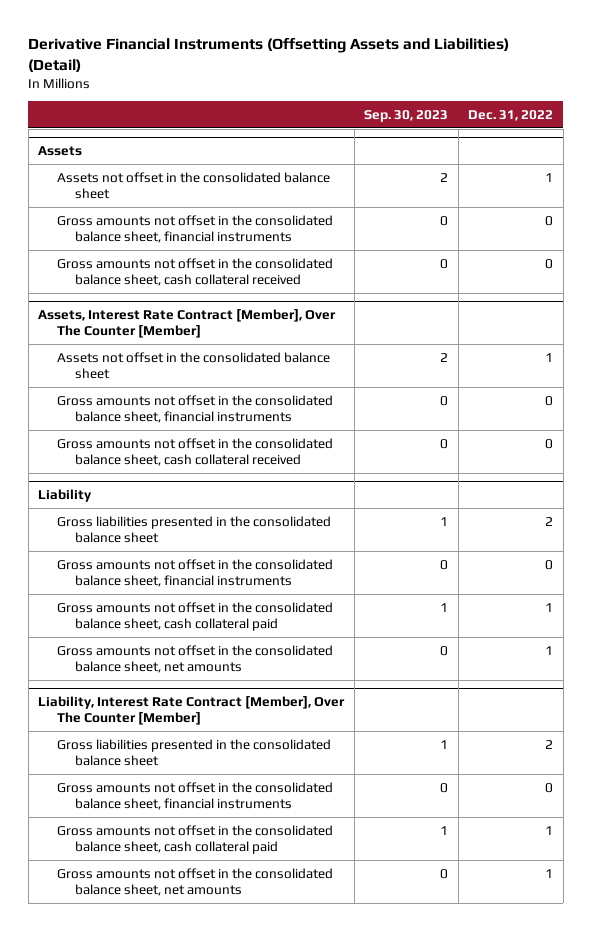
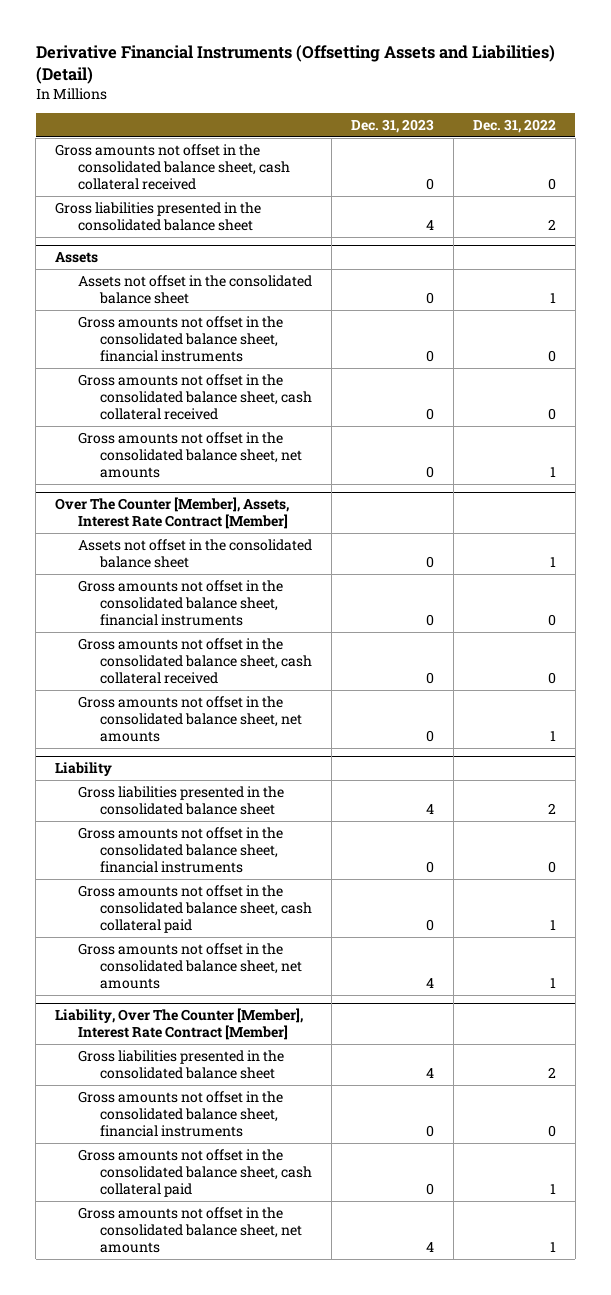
[364,109,449,122] Sep. 30, 2023 -> none
none -> [351,118,435,133] Dec. 31, 2023
none -> [55,144,290,190] Gross amounts not offset in the consolidated balance sheet, cash collateral received
none -> [55,202,262,231] Gross liabilities presented in the consolidated balance sheet
none -> [77,432,303,478] Gross amounts not offset in the consolidated balance sheet, net amounts
[38,308,337,339] Assets, Interest Rate Contract [Member], Over The Counter [Member] -> [55,497,290,530] Over The Counter [Member], Assets, Interest Rate Contract [Member]
none -> [77,696,303,742] Gross amounts not offset in the consolidated balance sheet, net amounts
[38,695,346,726] Liability, Interest Rate Contract [Member], Over The Counter [Member] -> [55,1008,304,1041] Liability, Over The Counter [Member], Interest Rate Contract [Member]

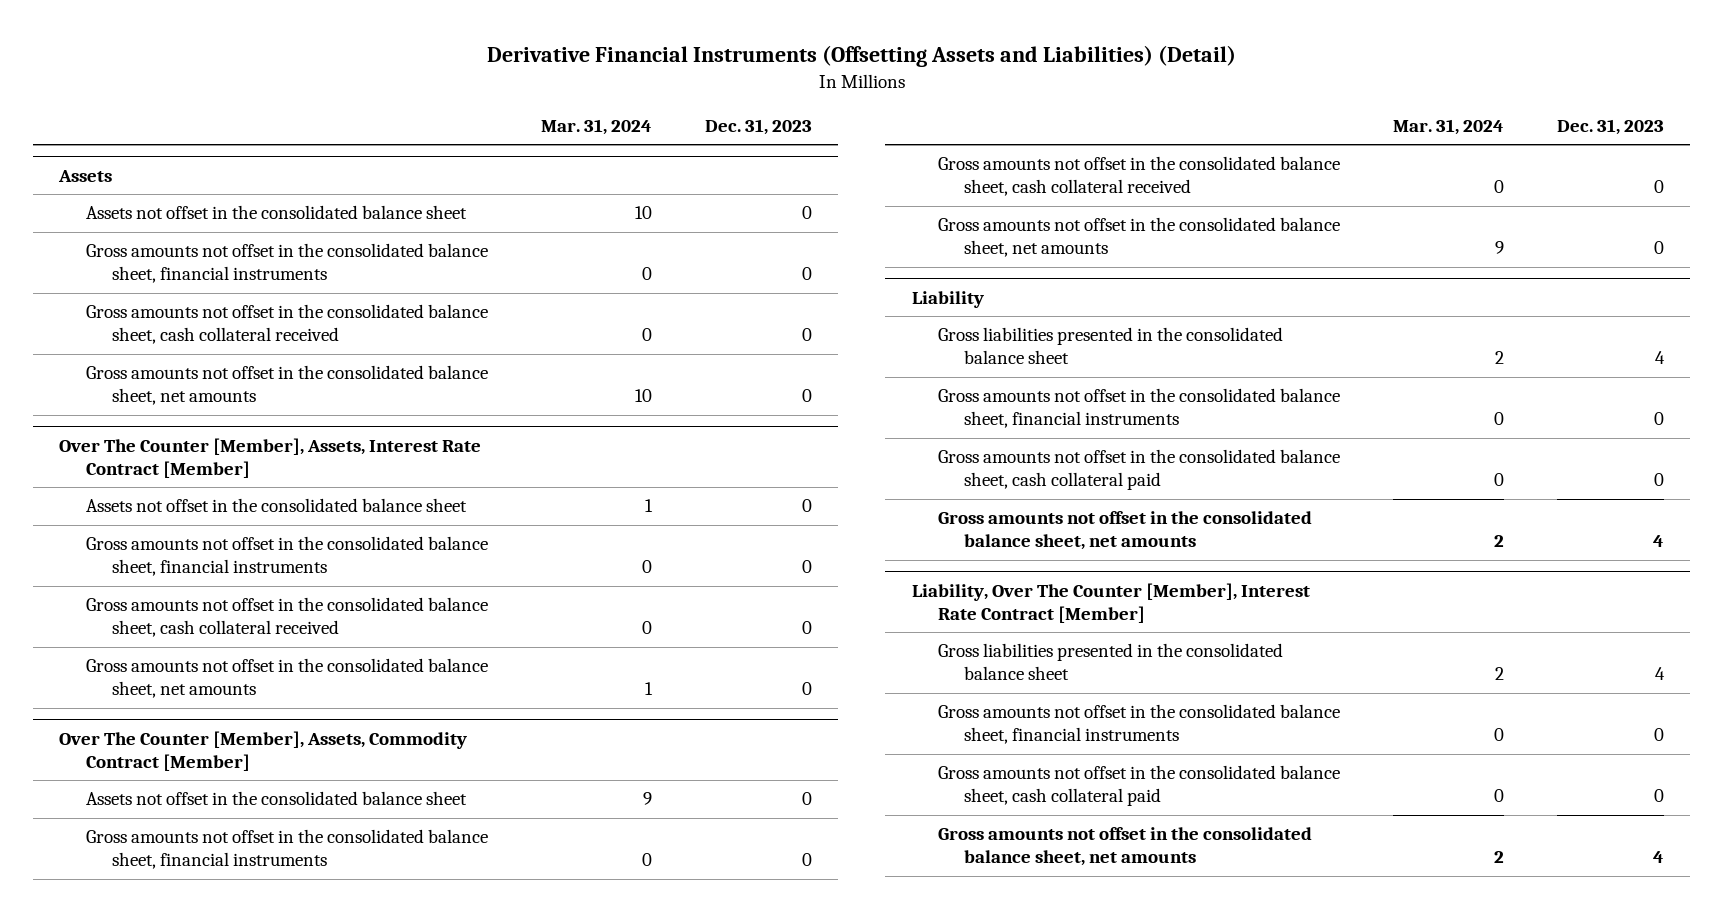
[473,118,557,133] Dec. 31, 2022 -> none
none -> [540,118,652,135] Mar. 31, 2024
[55,144,290,190] Gross amounts not offset in the consolidated balance sheet, cash collateral received -> none
[55,202,262,231] Gross liabilities presented in the consolidated balance sheet -> none
none -> [59,730,468,771] Over The Counter [Member], Assets, Commodity Contract [Member]
none -> [85,791,467,806] Assets not offset in the consolidated balance sheet
none -> [85,829,488,870] Gross amounts not offset in the consolidated balance sheet, financial instruments
none -> [938,156,1341,197] Gross amounts not offset in the consolidated balance sheet, cash collateral received
none -> [938,217,1341,258] Gross amounts not offset in the consolidated balance sheet, net amounts

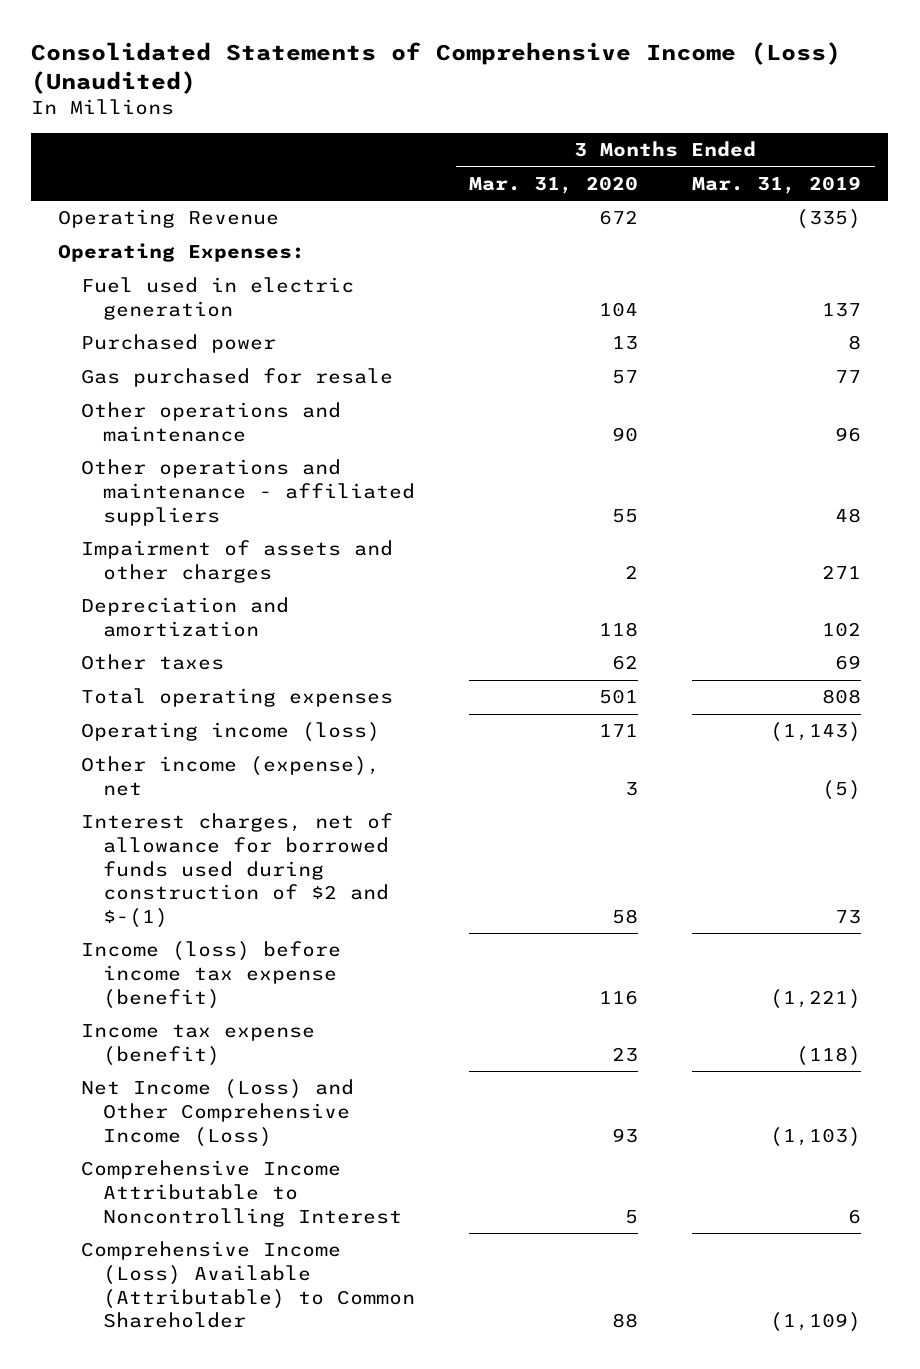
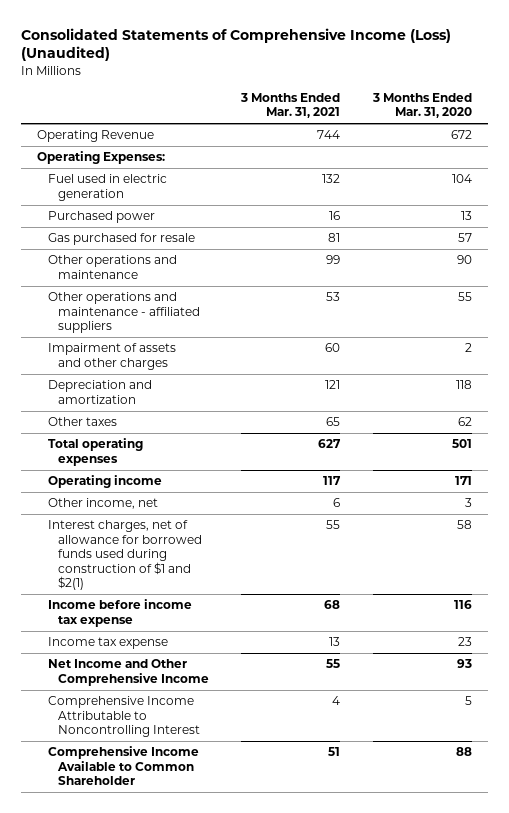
[692,175,862,194] Mar. 31, 2019 -> none
none -> [240,92,341,119] 3 Months Ended Mar. 31, 2021
[80,722,380,743] Operating income (loss) -> [47,475,162,489] Operating income
[80,756,380,797] Other income (expense), net -> [47,498,158,510] Other income, net
[80,813,393,928] Interest charges, net of allowance for borrowed funds used during construction of $2 and $-(1) -> [47,520,202,591] Interest charges, net of allowance for borrowed funds used during construction of $1 and $2(1)
[80,941,341,1009] Income (loss) before income tax expense (benefit) -> [47,599,192,627] Income before income tax expense
[80,1024,315,1067] Income tax expense (benefit) -> [47,637,168,650] Income tax expense
[80,1079,354,1147] Net Income (Loss) and Other Comprehensive Income (Loss) -> [47,659,209,686] Net Income and Other Comprehensive Income
[80,1241,416,1329] Comprehensive Income (Loss) Available (Attributable) to Common Shareholder -> [47,746,199,786] Comprehensive Income Available to Common Shareholder

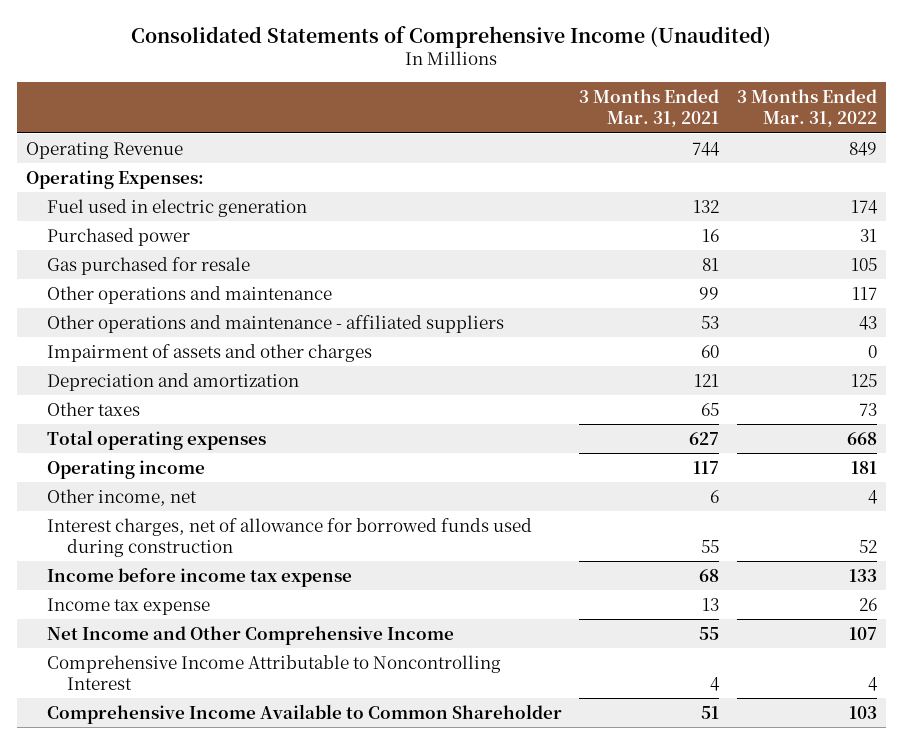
[21,27,452,62] Consolidated Statements of Comprehensive Income (Loss) (Unaudited) -> [131,25,772,48] Consolidated Statements of Comprehensive Income (Unaudited)
[371,92,472,119] 3 Months Ended Mar. 31, 2020 -> none
none -> [737,88,878,127] 3 Months Ended Mar. 31, 2022
[47,520,202,591] Interest charges, net of allowance for borrowed funds used during construction of $1 and $2(1) -> [46,517,532,557] Interest charges, net of allowance for borrowed funds used during construction

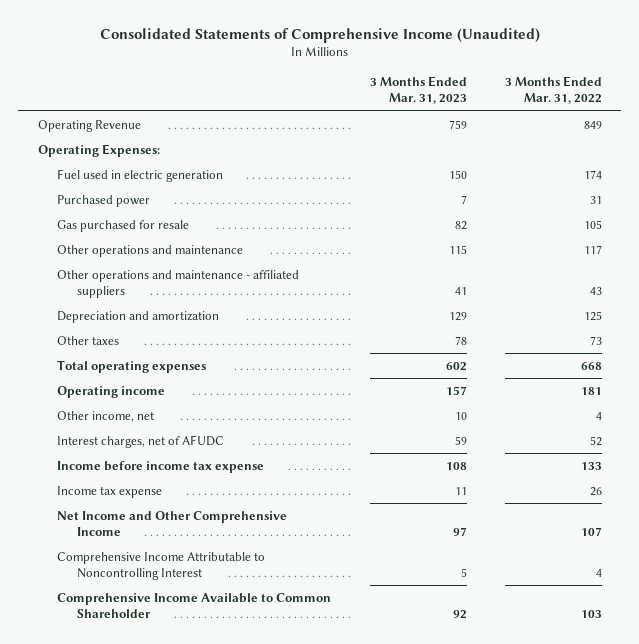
[579,88,720,127] 3 Months Ended Mar. 31, 2021 -> none
none -> [369,75,467,105] 3 Months Ended Mar. 31, 2023
[46,343,372,362] Impairment of assets and other charges -> none
[46,517,532,557] Interest charges, net of allowance for borrowed funds used during construction -> [57,434,225,448] Interest charges, net of AFUDC

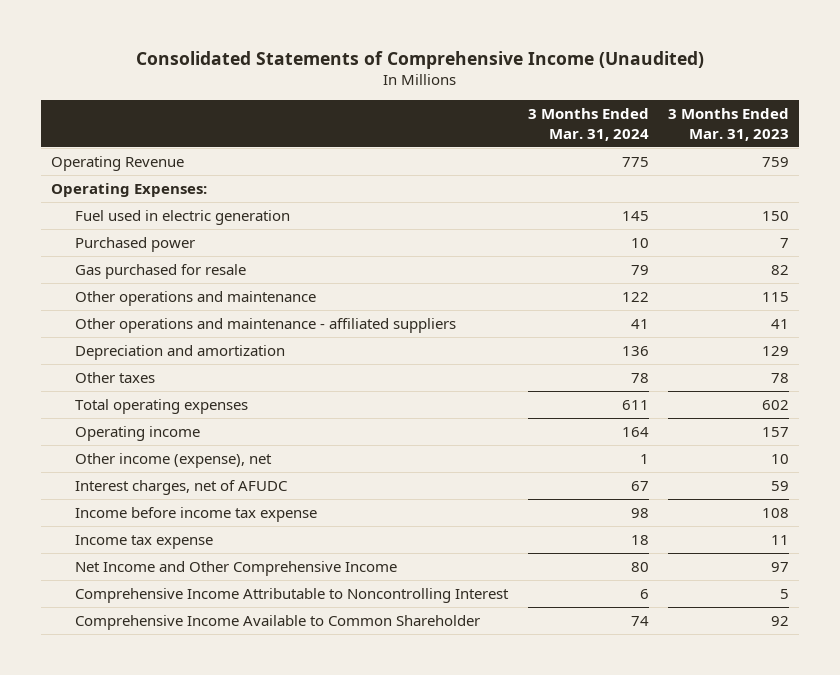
[504,75,602,105] 3 Months Ended Mar. 31, 2022 -> none
none -> [527,108,649,141] 3 Months Ended Mar. 31, 2024
[57,410,155,422] Other income, net -> [74,452,272,468] Other income (expense), net

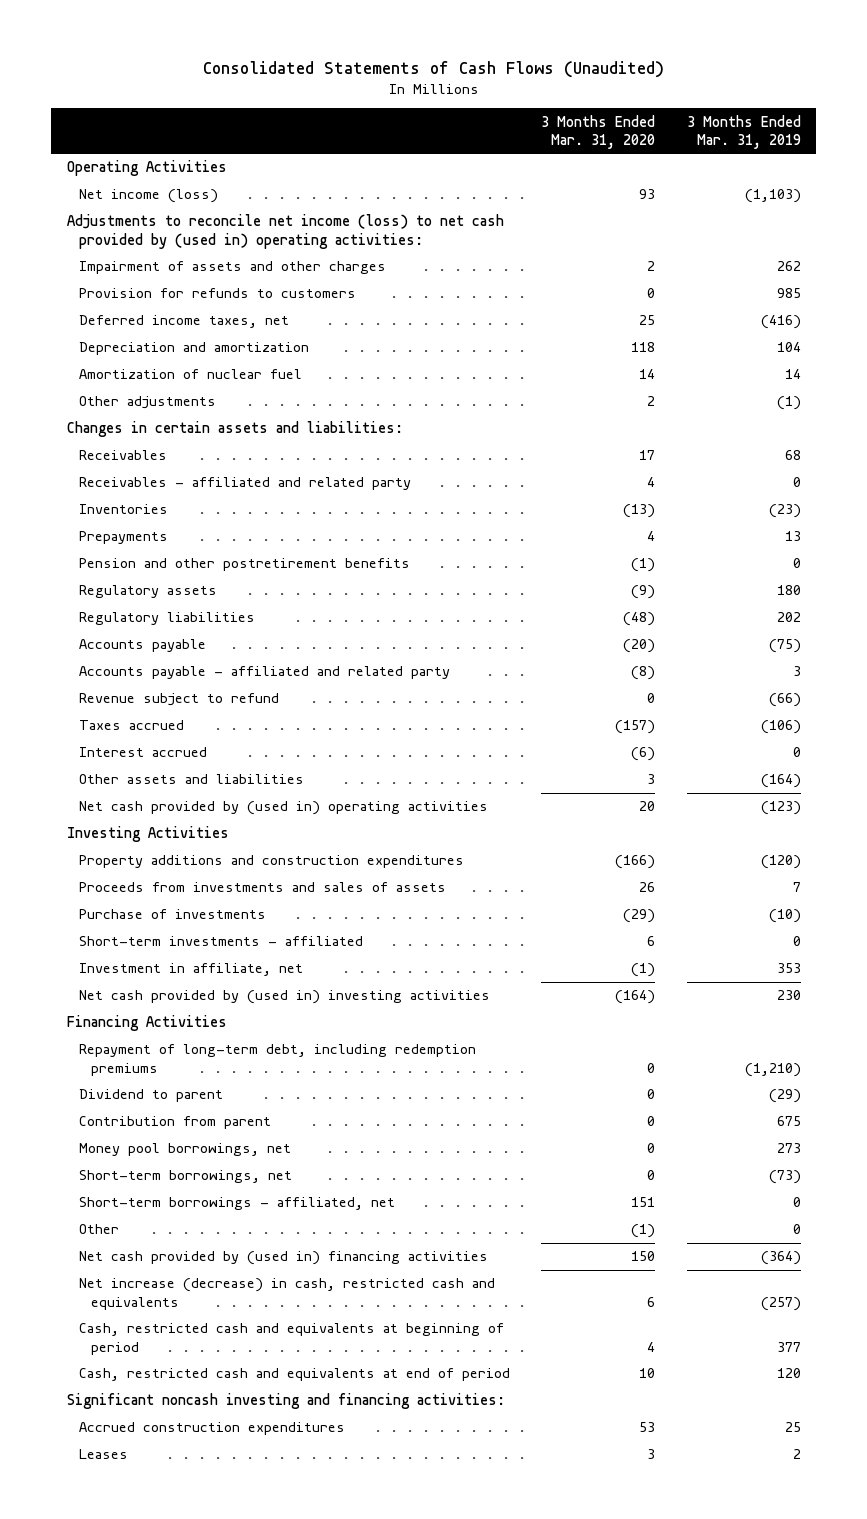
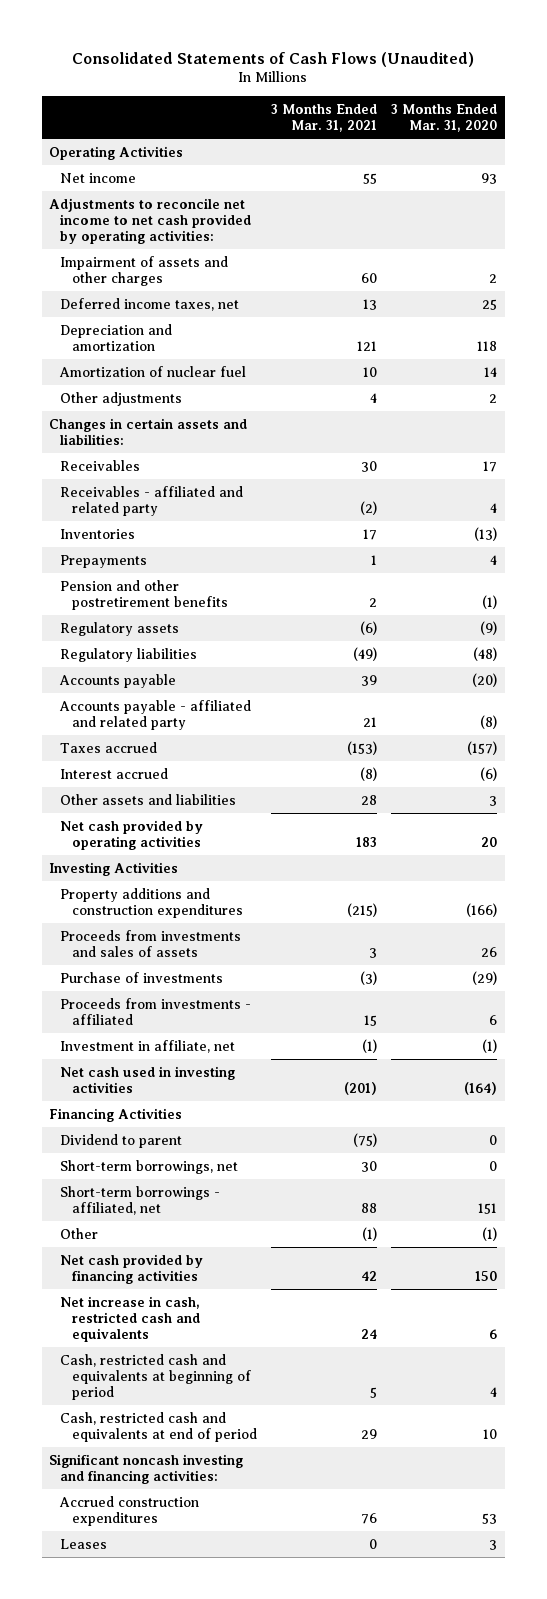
[686,114,801,150] 3 Months Ended Mar. 31, 2019 -> none
none -> [270,103,377,132] 3 Months Ended Mar. 31, 2021
[78,189,218,204] Net income (loss) -> [60,172,137,183] Net income
[66,214,504,249] Adjustments to reconcile net income (loss) to net cash provided by (used in) operating activities: -> [49,197,252,244] Adjustments to reconcile net income to net cash provided by operating activities:
[78,288,356,299] Provision for refunds to customers -> none
[78,693,279,707] Revenue subject to refund -> none
[78,801,488,816] Net cash provided by (used in) operating activities -> [60,819,204,850] Net cash provided by operating activities
[78,936,363,947] Short-term investments - affiliated -> none
none -> [60,997,252,1025] Proceeds from investments - affiliated
[78,990,490,1005] Net cash provided by (used in) investing activities -> [60,1065,236,1093] Net cash used in investing activities
[78,1044,476,1076] Repayment of long-term debt, including redemption premiums -> none
[78,1116,271,1130] Contribution from parent -> none
[78,1143,291,1157] Money pool borrowings, net -> none
[78,1251,488,1266] Net cash provided by (used in) financing activities -> [60,1253,204,1284] Net cash provided by financing activities
[78,1278,495,1310] Net increase (decrease) in cash, restricted cash and equivalents -> [60,1295,201,1342] Net increase in cash, restricted cash and equivalents

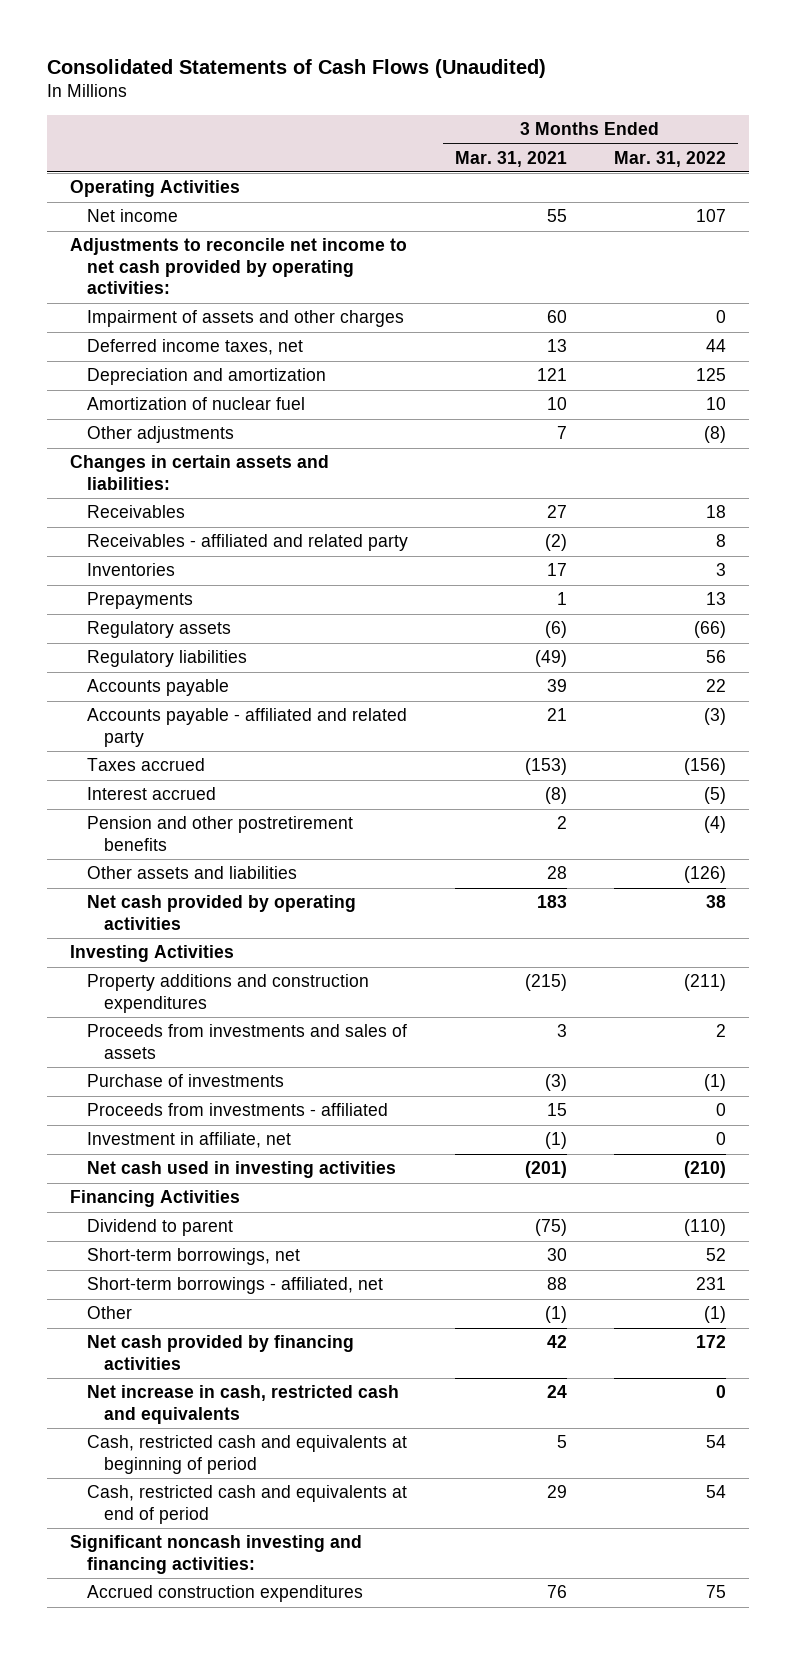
[391,103,498,132] 3 Months Ended Mar. 31, 2020 -> none
none -> [613,150,726,167] Mar. 31, 2022
[369,392,377,403] 4 -> [557,426,568,440] 7
[360,460,377,472] 30 -> [547,505,568,519] 27
[60,579,228,610] Pension and other postretirement benefits -> [87,816,354,851] Pension and other postretirement benefits
[60,1538,108,1549] Leases -> none

